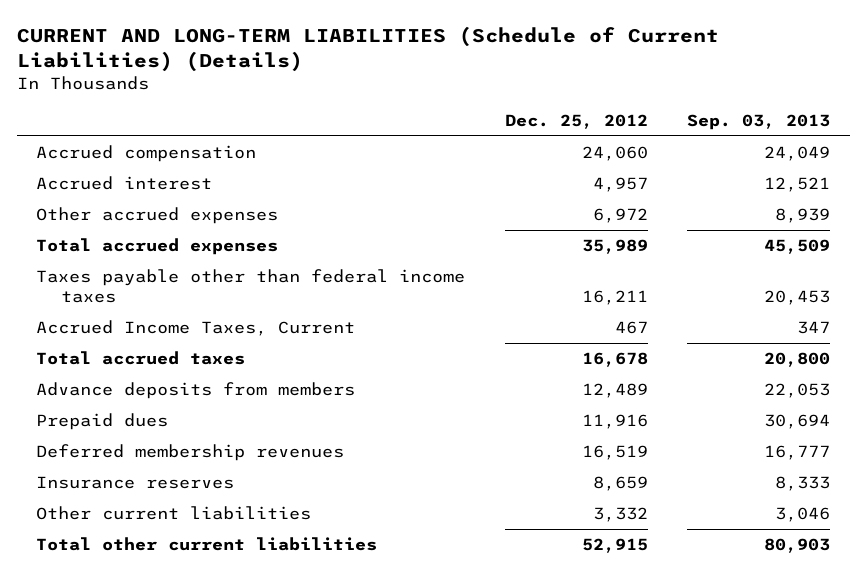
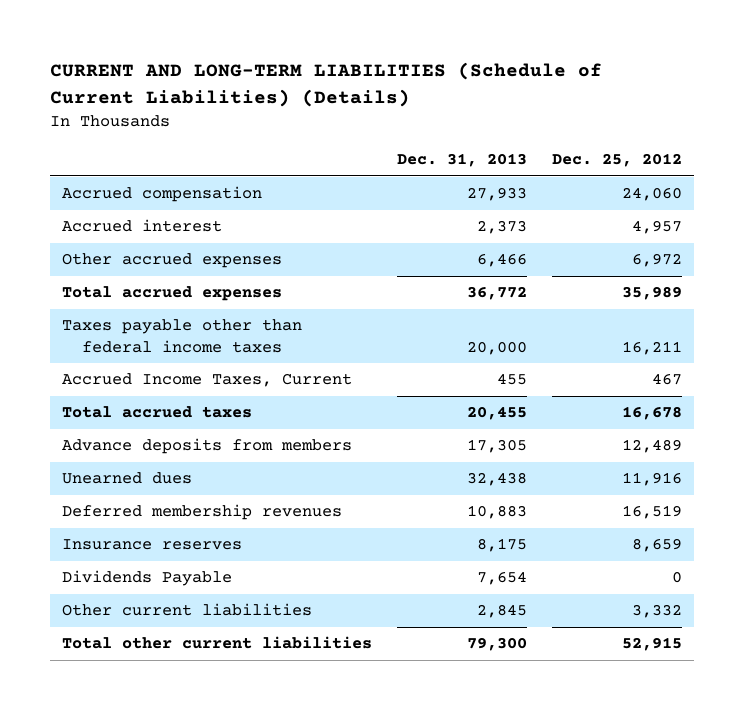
[687,113,831,130] Sep. 03, 2013 -> none
none -> [396,153,527,168] Dec. 31, 2013
[36,413,169,431] Prepaid dues -> [62,472,193,485] Unearned dues
none -> [62,570,233,587] Dividends Payable

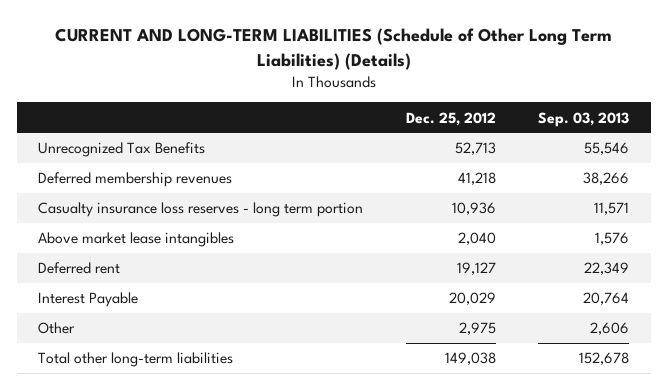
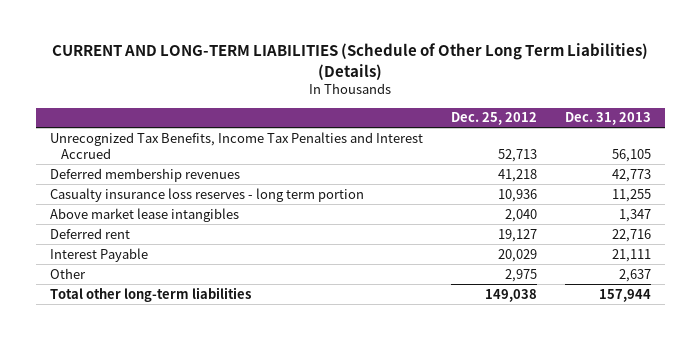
[538,111,630,127] Sep. 03, 2013 -> none
none -> [564,112,651,126] Dec. 31, 2013
[38,142,206,158] Unrecognized Tax Benefits -> [49,131,423,159] Unrecognized Tax Benefits, Income Tax Penalties and Interest Accrued

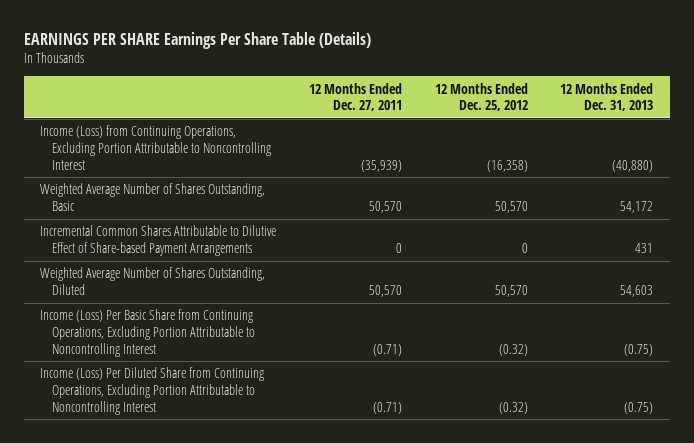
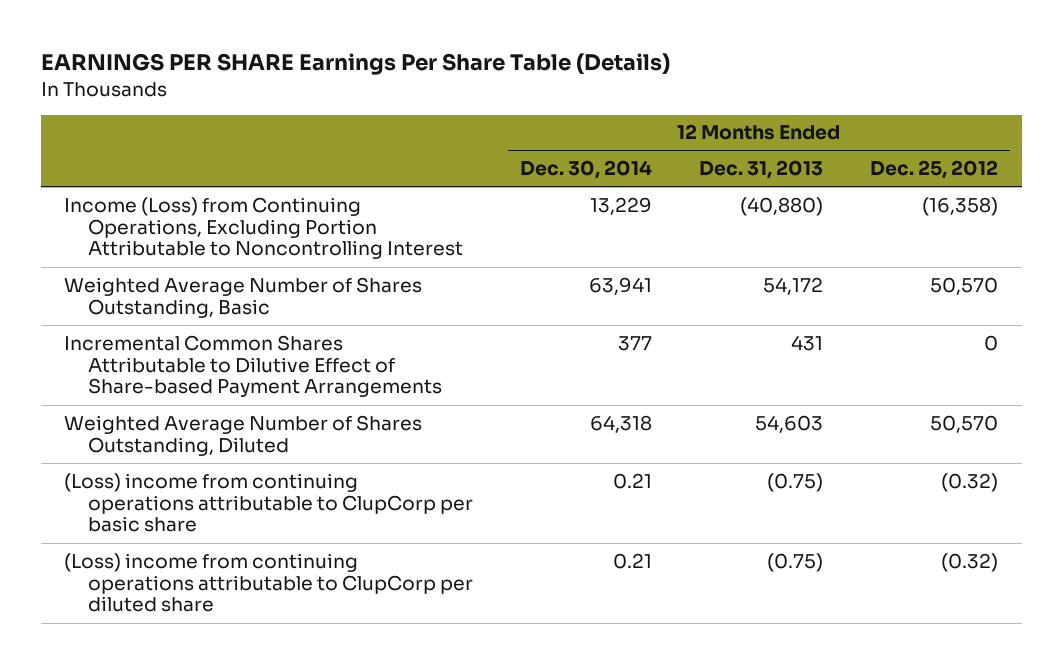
[308,82,402,112] 12 Months Ended Dec. 27, 2011 -> none
none -> [520,160,653,180] Dec. 30, 2014
[40,309,255,357] Income (Loss) Per Basic Share from Continuing Operations, Excluding Portion Attributable to Noncontrolling Interest -> [64,472,474,533] (Loss) income from continuing operations attributable to ClupCorp per basic share
[40,367,265,415] Income (Loss) Per Diluted Share from Continuing Operations, Excluding Portion Attributable to Noncontrolling Interest -> [64,552,474,613] (Loss) income from continuing operations attributable to ClupCorp per diluted share

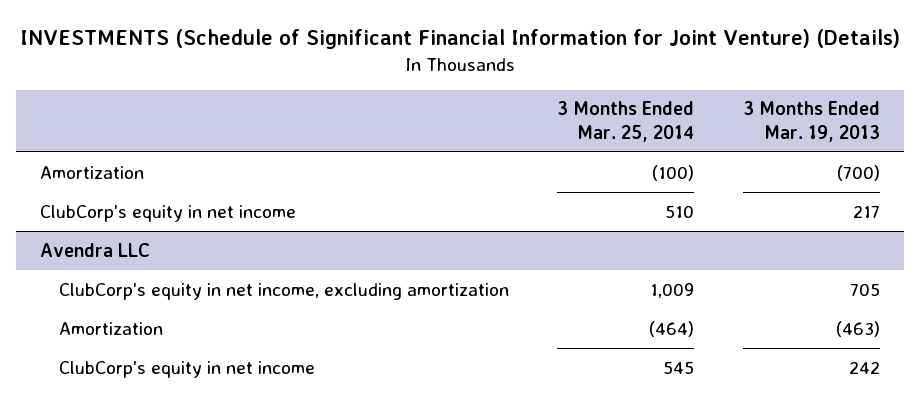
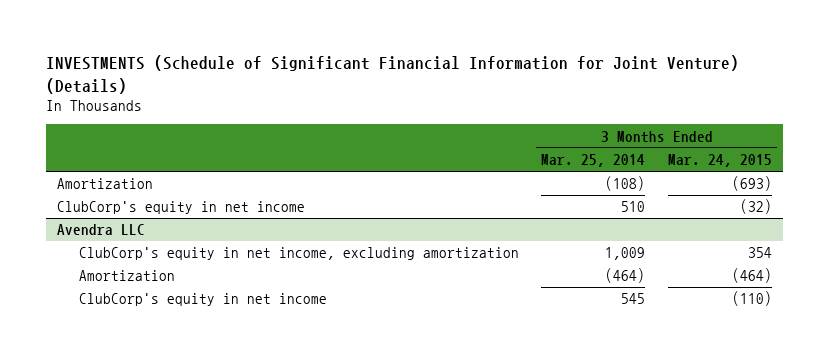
[742,101,880,143] 3 Months Ended Mar. 19, 2013 -> none
none -> [667,154,772,168] Mar. 24, 2015
[652,164,695,181] (100) -> [605,176,646,192] (108)

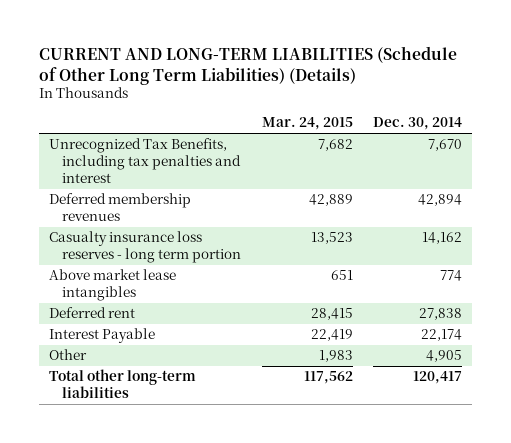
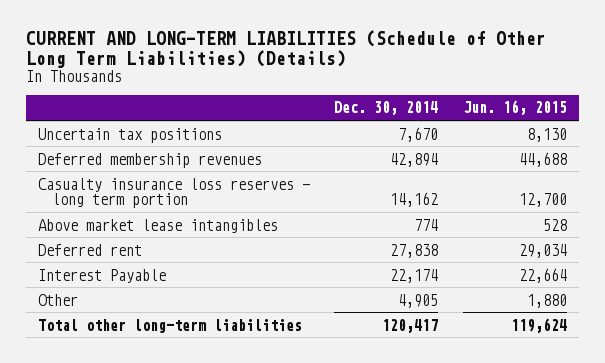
[261,117,353,131] Mar. 24, 2015 -> none
none -> [462,100,567,116] Jun. 16, 2015
[49,138,242,183] Unrecognized Tax Benefits, including tax penalties and interest -> [37,127,222,143] Uncertain tax positions

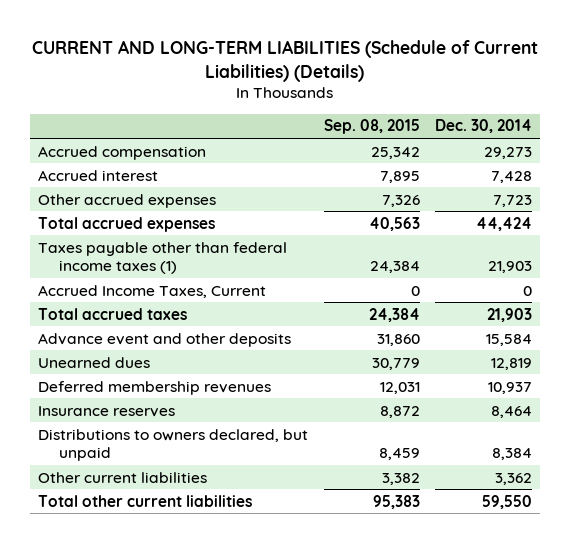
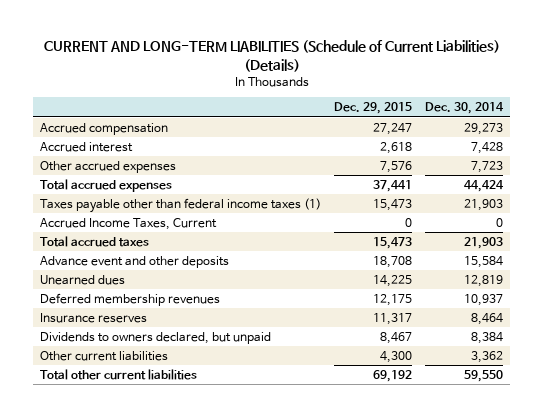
[323,119,420,135] Sep. 08, 2015 -> none
none -> [334,102,413,115] Dec. 29, 2015
[38,428,309,462] Distributions to owners declared, but unpaid -> [39,331,271,344] Dividends to owners declared, but unpaid

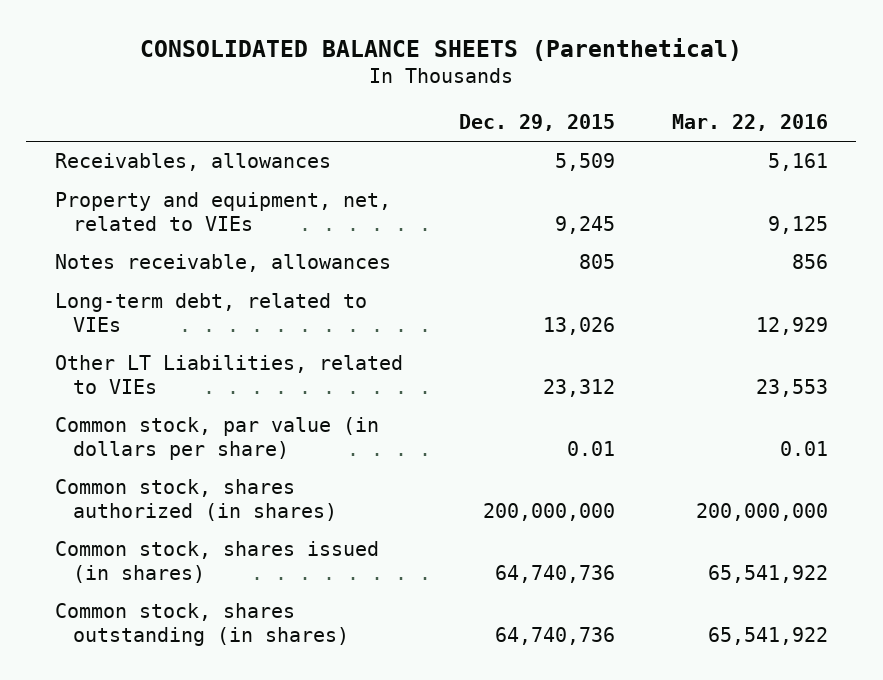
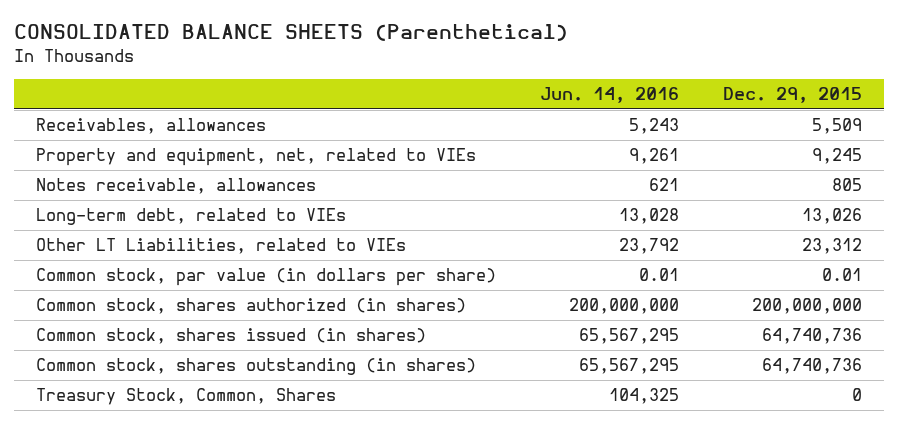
[671,113,828,131] Mar. 22, 2016 -> none
none -> [539,87,679,104] Jun. 14, 2016
none -> [35,388,336,406] Treasury Stock, Common, Shares

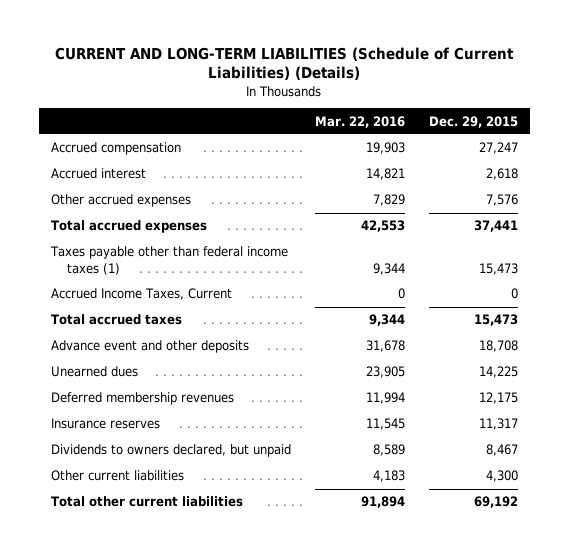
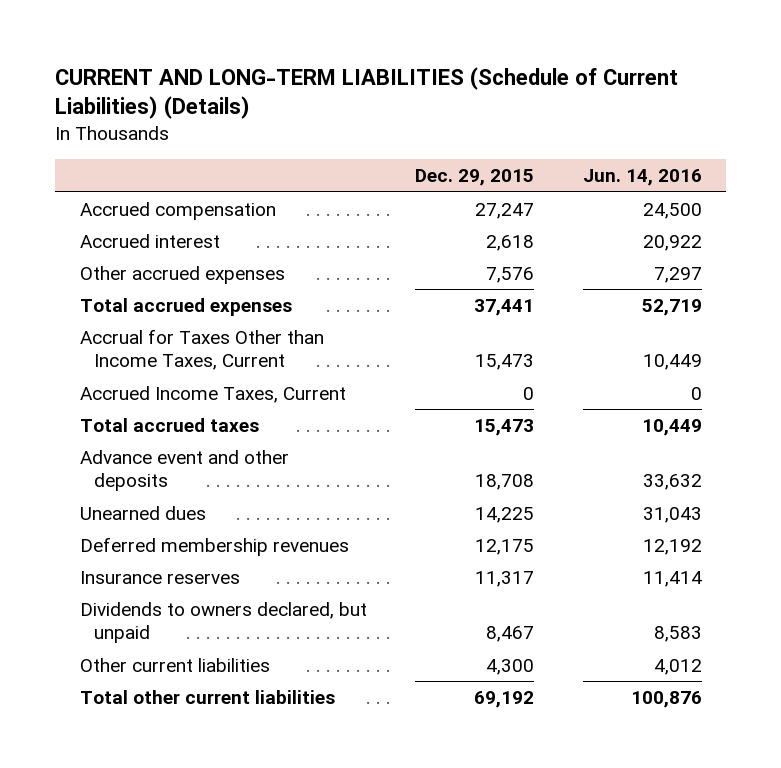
[314,115,405,128] Mar. 22, 2016 -> none
none -> [582,169,702,187] Jun. 14, 2016
[49,246,288,275] Taxes payable other than federal income taxes (1) -> [79,328,324,371] Accrual for Taxes Other than Income Taxes, Current

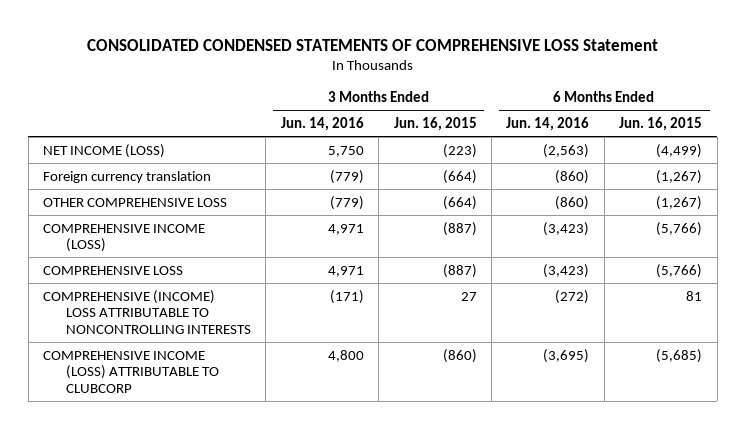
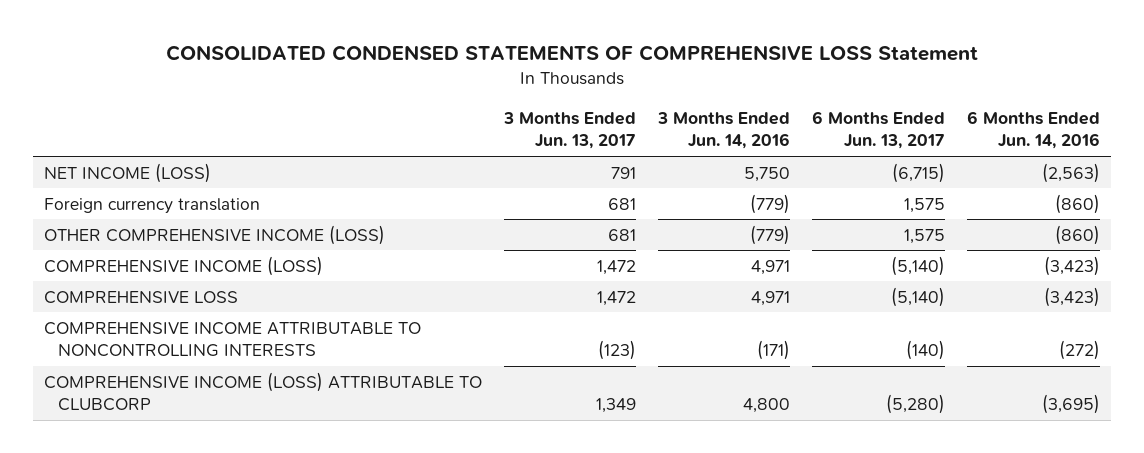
[393,116,477,131] Jun. 16, 2015 -> none
[619,116,703,131] Jun. 16, 2015 -> none
none -> [503,111,637,150] 3 Months Ended Jun. 13, 2017
none -> [812,110,946,150] 6 Months Ended Jun. 13, 2017
[43,197,228,207] OTHER COMPREHENSIVE LOSS -> [44,224,386,245] OTHER COMPREHENSIVE INCOME (LOSS)
[43,289,252,334] COMPREHENSIVE (INCOME) LOSS ATTRIBUTABLE TO NONCONTROLLING INTERESTS -> [44,321,422,358] COMPREHENSIVE INCOME ATTRIBUTABLE TO NONCONTROLLING INTERESTS

